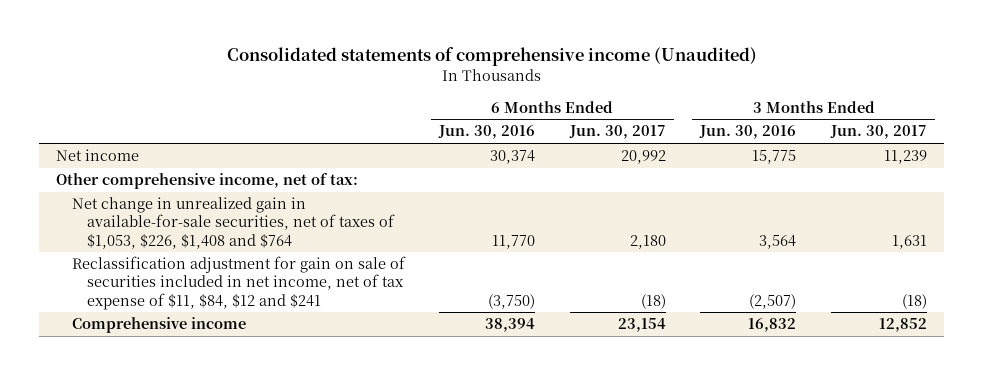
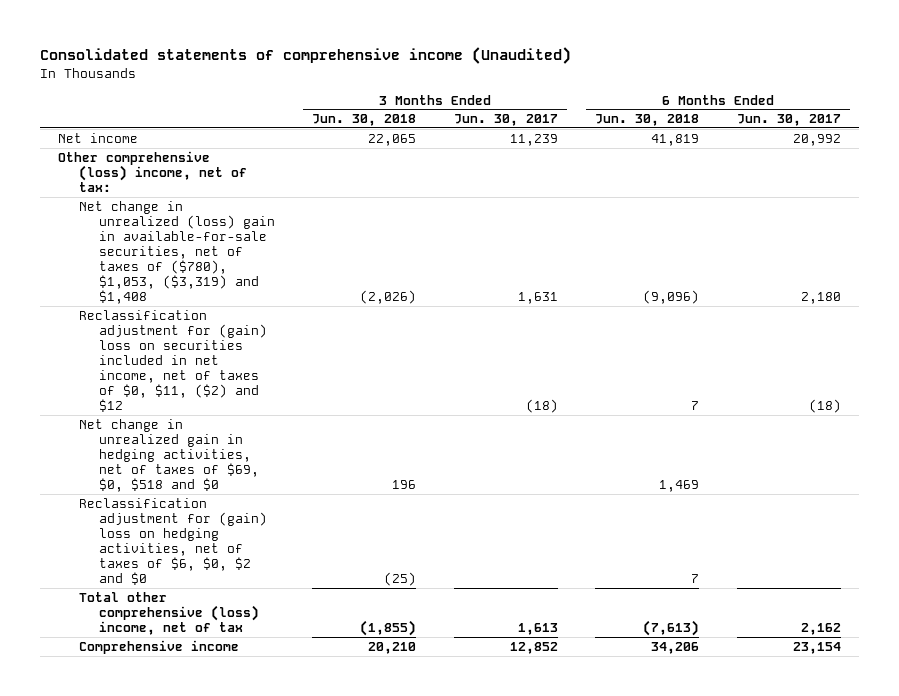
[438,125,536,140] Jun. 30, 2016 -> none
[699,125,797,140] Jun. 30, 2016 -> none
none -> [312,114,417,127] Jun. 30, 2018
none -> [595,114,700,127] Jun. 30, 2018
[56,173,359,190] Other comprehensive income, net of tax: -> [58,150,247,193] Other comprehensive (loss) income, net of tax:
[71,197,395,249] Net change in unrealized gain in available-for-sale securities, net of taxes of $1,053, $226, $1,408 and $764 -> [78,200,275,305] Net change in unrealized (loss) gain in available-for-sale securities, net of taxes of ($780), $1,053, ($3,319) and $1,408
[71,256,406,310] Reclassification adjustment for gain on sale of securities included in net income, net of tax expense of $11, $84, $12 and $241 -> [78,309,267,413] Reclassification adjustment for (gain) loss on securities included in net income, net of taxes of $0, $11, ($2) and $12
none -> [78,418,259,493] Net change in unrealized gain in hedging activities, net of taxes of $69, $0, $518 and $0
none -> [78,497,267,586] Reclassification adjustment for (gain) loss on hedging activities, net of taxes of $6, $0, $2 and $0
none -> [78,591,259,636] Total other comprehensive (loss) income, net of tax

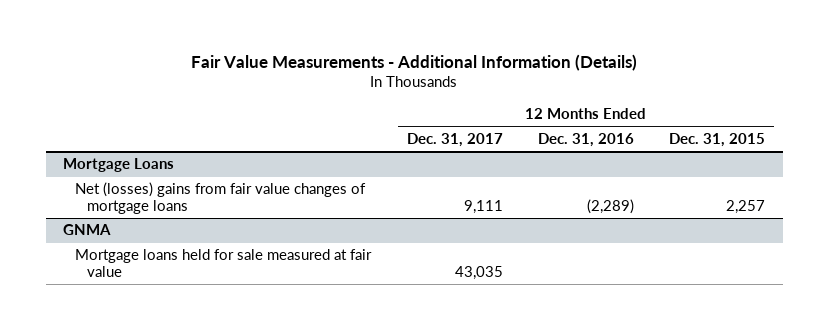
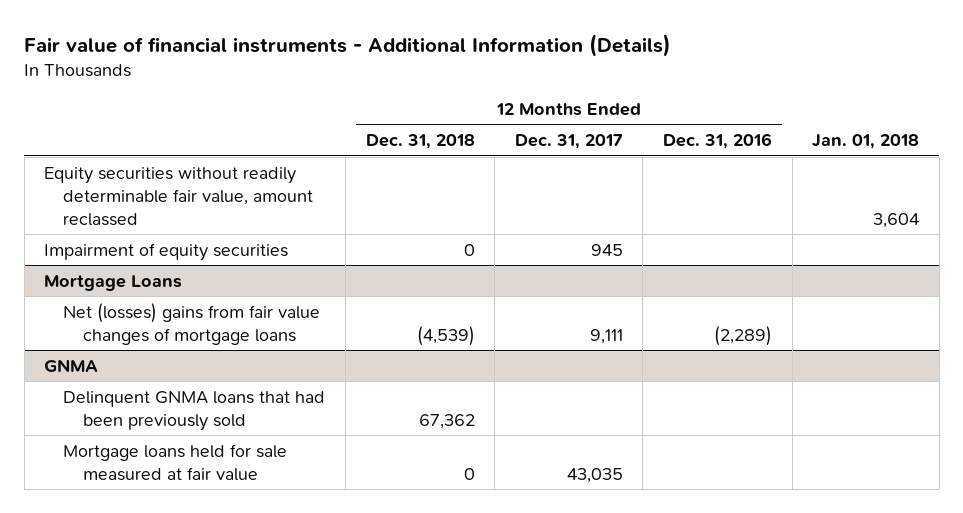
[191,54,638,72] Fair Value Measurements - Additional Information (Details) -> [24,33,672,57] Fair value of financial instruments - Additional Information (Details)
[669,132,766,147] Dec. 31, 2015 -> none
none -> [365,134,475,150] Dec. 31, 2018
none -> [812,134,920,150] Jan. 01, 2018
none -> [44,166,314,227] Equity securities without readily determinable fair value, amount reclassed
none -> [44,242,289,261] Impairment of equity securities
none -> [63,390,326,431] Delinquent GNMA loans that had been previously sold

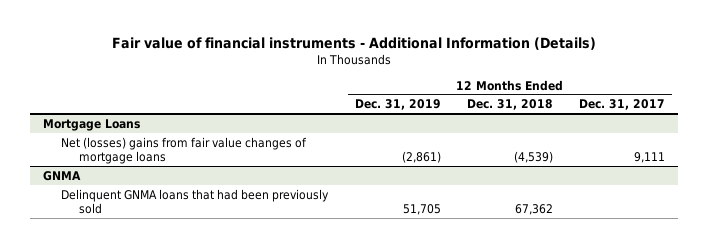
[662,133,772,150] Dec. 31, 2016 -> none
[812,134,920,150] Jan. 01, 2018 -> none
none -> [354,99,441,111] Dec. 31, 2019
[44,166,314,227] Equity securities without readily determinable fair value, amount reclassed -> none
[44,242,289,261] Impairment of equity securities -> none
[63,443,288,481] Mortgage loans held for sale measured at fair value -> none

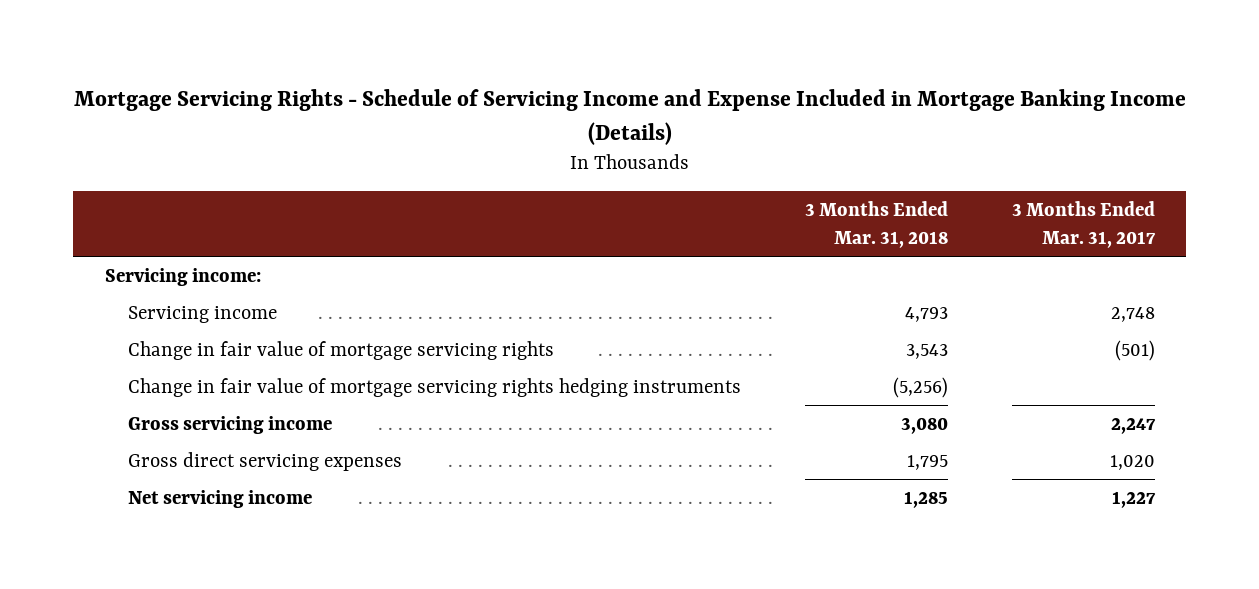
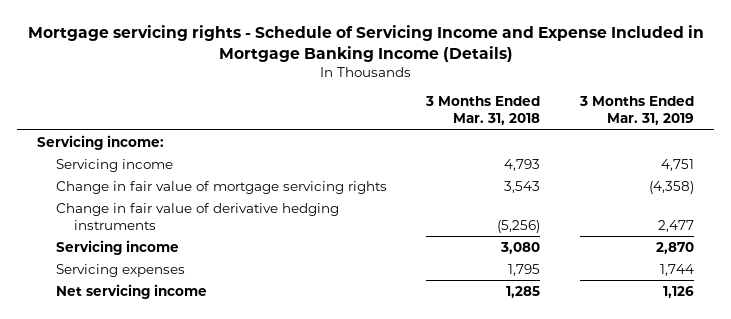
[73,89,1186,146] Mortgage Servicing Rights - Schedule of Servicing Income and Expense Included in Mortgage Banking Income (Details) -> [27,25,704,63] Mortgage servicing rights - Schedule of Servicing Income and Expense Included in Mortgage Banking Income (Details)
[1011,200,1156,248] 3 Months Ended Mar. 31, 2017 -> none
none -> [578,96,694,126] 3 Months Ended Mar. 31, 2019
[127,377,741,397] Change in fair value of mortgage servicing rights hedging instruments -> [55,202,339,230] Change in fair value of derivative hedging instruments
[127,415,332,434] Gross servicing income -> [55,239,179,255] Servicing income
[127,451,402,471] Gross direct servicing expenses -> [55,263,185,277] Servicing expenses

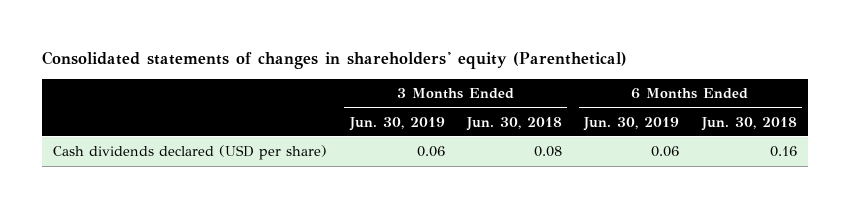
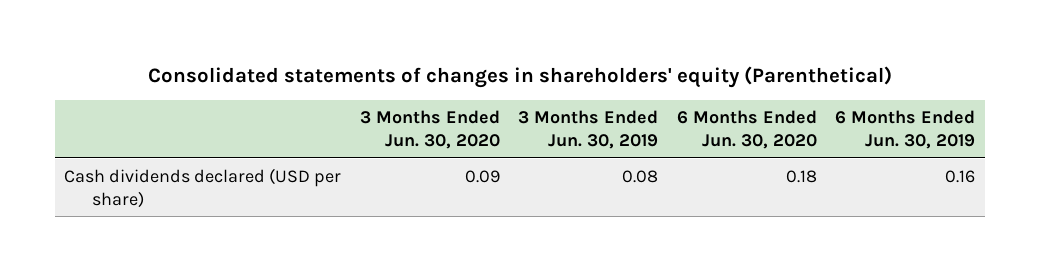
[465,116,562,131] Jun. 30, 2018 -> none
[700,116,797,131] Jun. 30, 2018 -> none
none -> [359,110,500,150] 3 Months Ended Jun. 30, 2020
none -> [676,110,817,150] 6 Months Ended Jun. 30, 2020
[416,146,445,158] 0.06 -> [622,169,659,183] 0.08
[651,146,680,158] 0.06 -> [945,169,976,183] 0.16

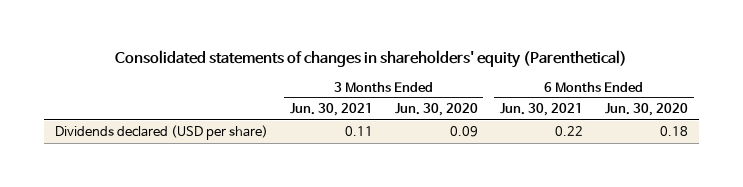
[518,110,659,150] 3 Months Ended Jun. 30, 2019 -> none
[835,110,976,150] 6 Months Ended Jun. 30, 2019 -> none
none -> [289,103,373,117] Jun. 30, 2021
none -> [499,103,583,117] Jun. 30, 2021
[64,167,342,208] Cash dividends declared (USD per share) -> [54,125,268,141] Dividends declared (USD per share)

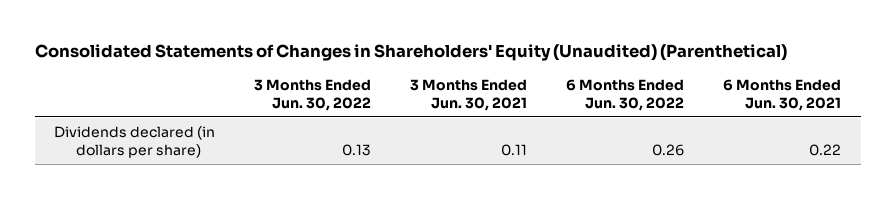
[115,50,628,69] Consolidated statements of changes in shareholders' equity (Parenthetical) -> [34,43,787,61] Consolidated Statements of Changes in Shareholders' Equity (Unaudited) (Parenthetical)
[394,103,478,117] Jun. 30, 2020 -> none
[605,103,689,117] Jun. 30, 2020 -> none
none -> [254,79,372,111] 3 Months Ended Jun. 30, 2022
none -> [566,79,685,111] 6 Months Ended Jun. 30, 2022
[54,125,268,141] Dividends declared (USD per share) -> [54,126,216,159] Dividends declared (in dollars per share)

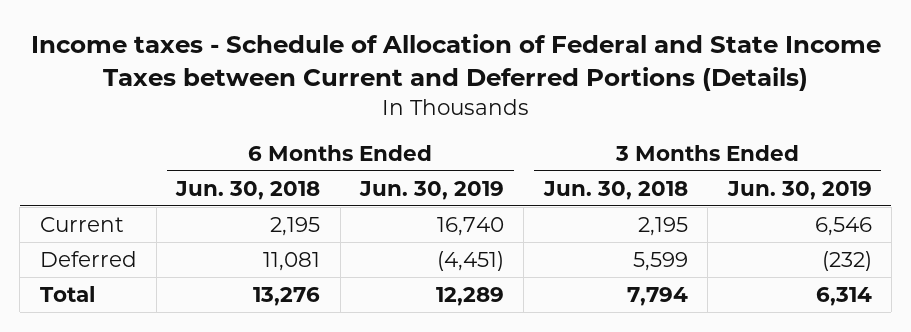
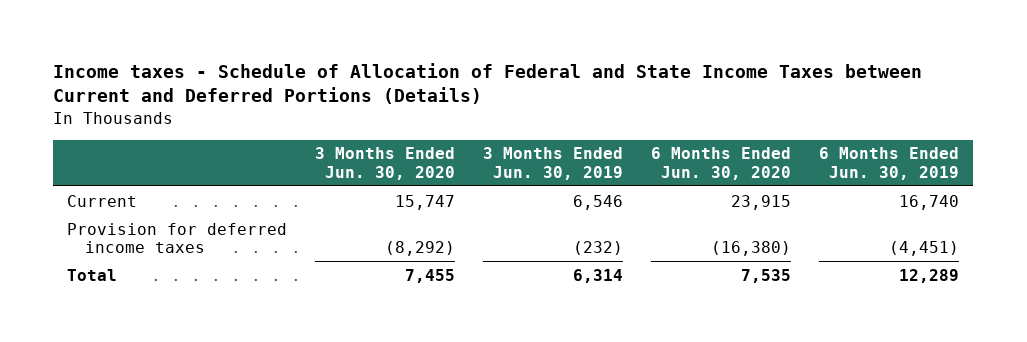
[175,180,321,200] Jun. 30, 2018 -> none
[542,180,688,200] Jun. 30, 2018 -> none
none -> [315,147,456,180] 3 Months Ended Jun. 30, 2020
none -> [651,147,792,180] 6 Months Ended Jun. 30, 2020
[39,250,137,267] Deferred -> [67,222,288,253] Provision for deferred income taxes

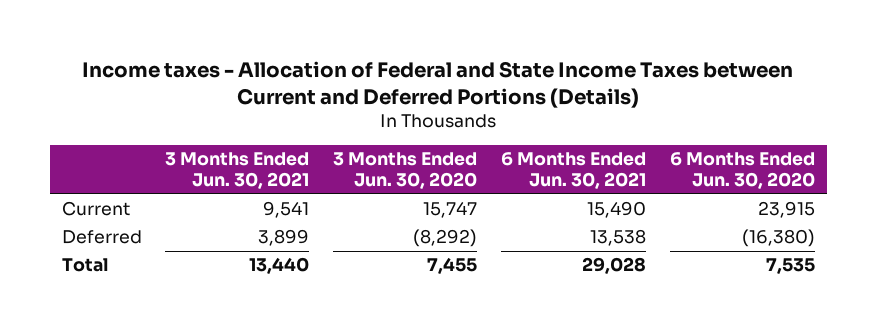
[53,62,923,105] Income taxes - Schedule of Allocation of Federal and State Income Taxes between Current and Deferred Portions (Details) -> [82,60,794,108] Income taxes - Allocation of Federal and State Income Taxes between Current and Deferred Portions (Details)
[483,147,624,180] 3 Months Ended Jun. 30, 2019 -> none
[819,147,960,180] 6 Months Ended Jun. 30, 2019 -> none
none -> [165,151,310,190] 3 Months Ended Jun. 30, 2021
none -> [500,151,646,190] 6 Months Ended Jun. 30, 2021
[67,222,288,253] Provision for deferred income taxes -> [61,230,142,245] Deferred

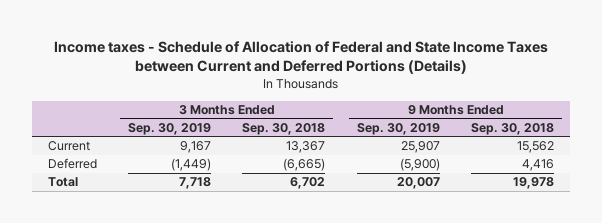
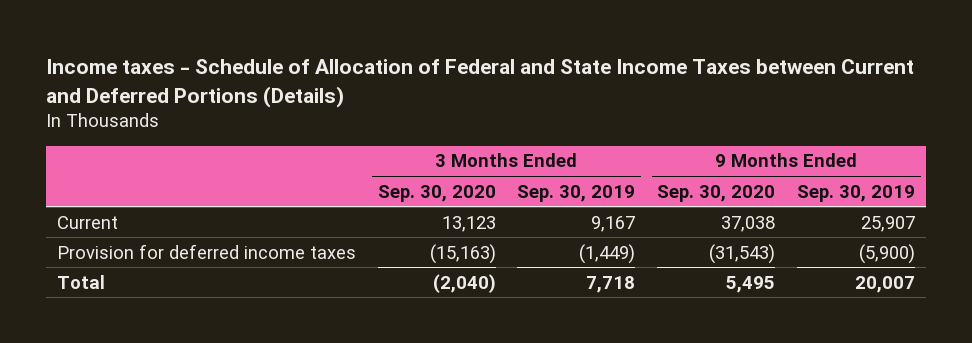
[242,122,326,135] Sep. 30, 2018 -> none
[471,122,555,135] Sep. 30, 2018 -> none
none -> [377,184,496,202] Sep. 30, 2020
none -> [657,184,776,202] Sep. 30, 2020
[47,158,97,170] Deferred -> [56,243,356,259] Provision for deferred income taxes

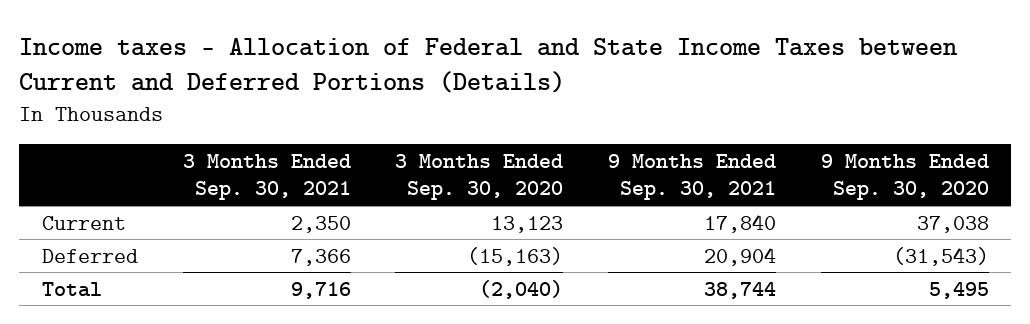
[45,59,914,108] Income taxes - Schedule of Allocation of Federal and State Income Taxes between Current and Deferred Portions (Details) -> [19,37,959,94] Income taxes - Allocation of Federal and State Income Taxes between Current and Deferred Portions (Details)
[517,184,636,202] Sep. 30, 2019 -> none
[797,184,916,202] Sep. 30, 2019 -> none
none -> [182,153,351,201] 3 Months Ended Sep. 30, 2021
none -> [607,153,776,201] 9 Months Ended Sep. 30, 2021
[56,243,356,259] Provision for deferred income taxes -> [41,248,138,263] Deferred

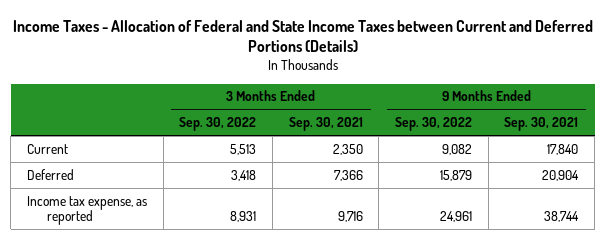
[19,37,959,94] Income taxes - Allocation of Federal and State Income Taxes between Current and Deferred Portions (Details) -> [12,19,593,53] Income Taxes - Allocation of Federal and State Income Taxes between Current and Deferred Portions (Details)
[395,153,564,201] 3 Months Ended Sep. 30, 2020 -> none
[820,153,989,201] 9 Months Ended Sep. 30, 2020 -> none
none -> [179,117,257,132] Sep. 30, 2022
none -> [395,117,473,132] Sep. 30, 2022
[41,281,102,297] Total -> [27,195,148,226] Income tax expense, as reported

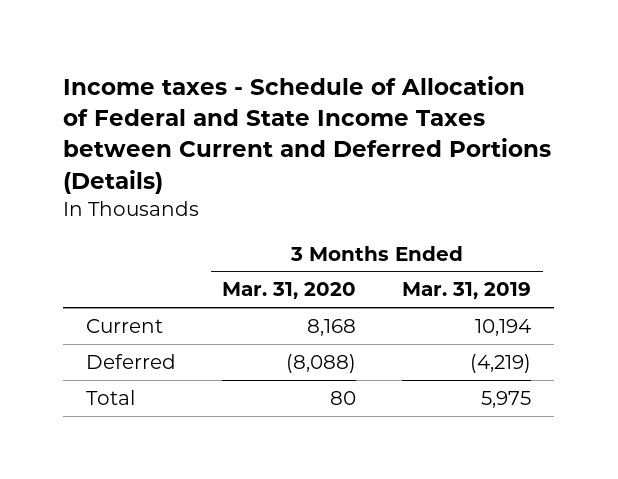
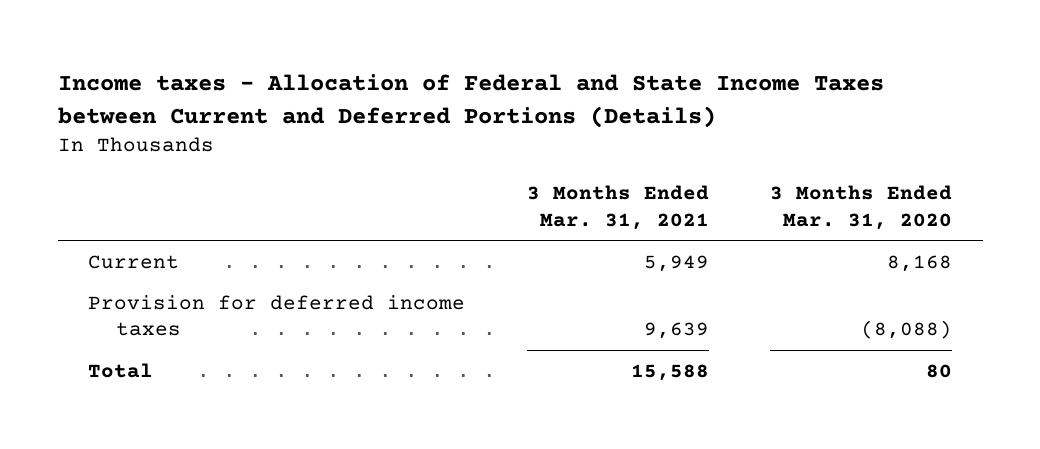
[63,75,552,194] Income taxes - Schedule of Allocation of Federal and State Income Taxes between Current and Deferred Portions (Details) -> [57,74,884,129] Income taxes - Allocation of Federal and State Income Taxes between Current and Deferred Portions (Details)
[402,282,532,300] Mar. 31, 2019 -> none
none -> [526,185,709,230] 3 Months Ended Mar. 31, 2021
[86,353,177,369] Deferred -> [88,294,466,337] Provision for deferred income taxes

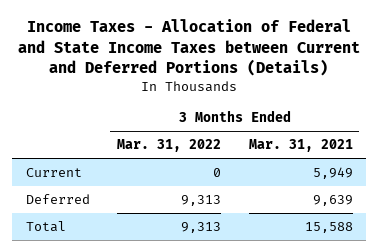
[57,74,884,129] Income taxes - Allocation of Federal and State Income Taxes between Current and Deferred Portions (Details) -> [18,19,361,77] Income Taxes - Allocation of Federal and State Income Taxes between Current and Deferred Portions (Details)
[770,185,953,230] 3 Months Ended Mar. 31, 2020 -> none
none -> [117,139,222,153] Mar. 31, 2022
[88,294,466,337] Provision for deferred income taxes -> [25,194,90,205] Deferred

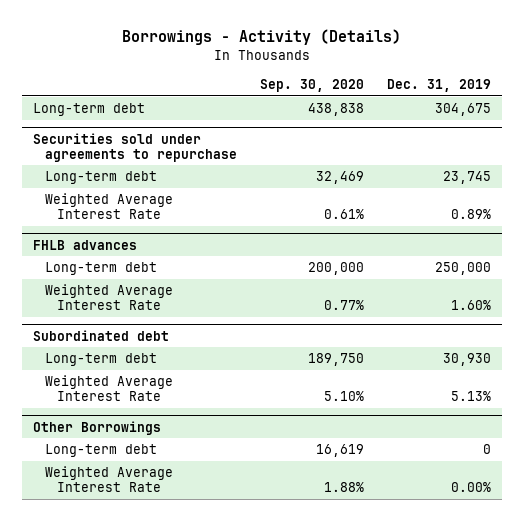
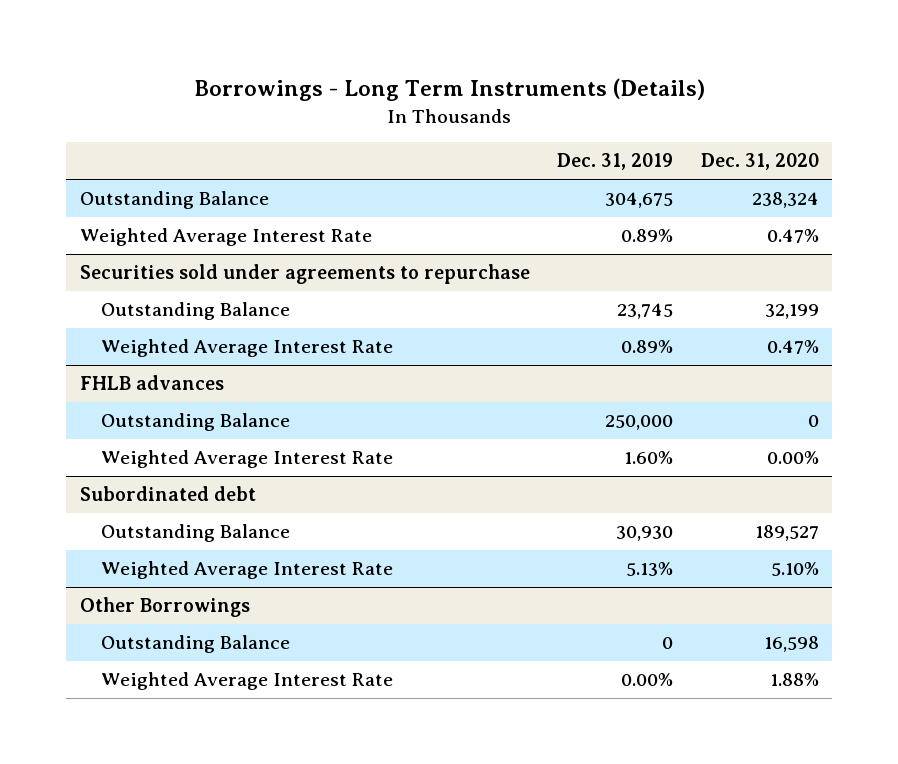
[121,29,401,46] Borrowings - Activity (Details) -> [194,78,706,102] Borrowings - Long Term Instruments (Details)
[259,79,364,93] Sep. 30, 2020 -> none
none -> [700,153,819,171] Dec. 31, 2020
[33,103,146,117] Long-term debt -> [79,191,269,210] Outstanding Balance
none -> [79,228,372,247] Weighted Average Interest Rate
[45,171,158,185] Long-term debt -> [100,302,290,321] Outstanding Balance
[45,262,158,276] Long-term debt -> [100,413,290,432] Outstanding Balance
[45,353,158,367] Long-term debt -> [100,524,290,543] Outstanding Balance
[45,444,158,458] Long-term debt -> [100,635,290,654] Outstanding Balance

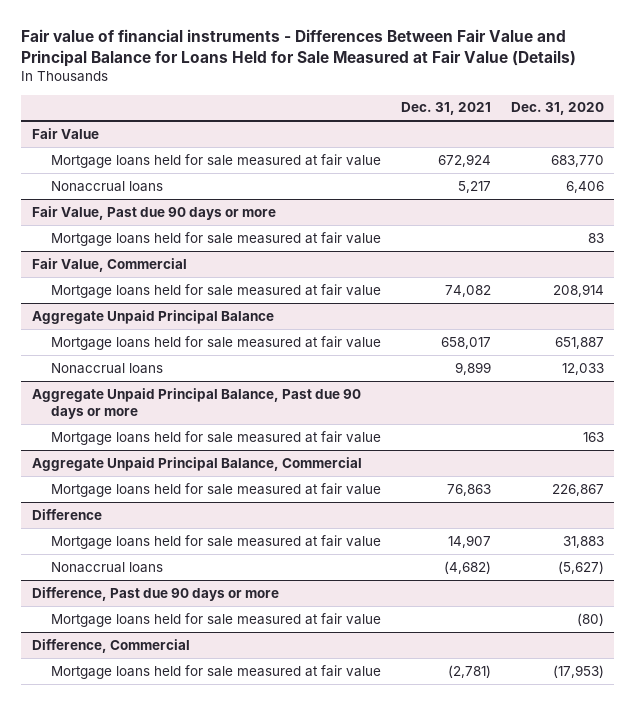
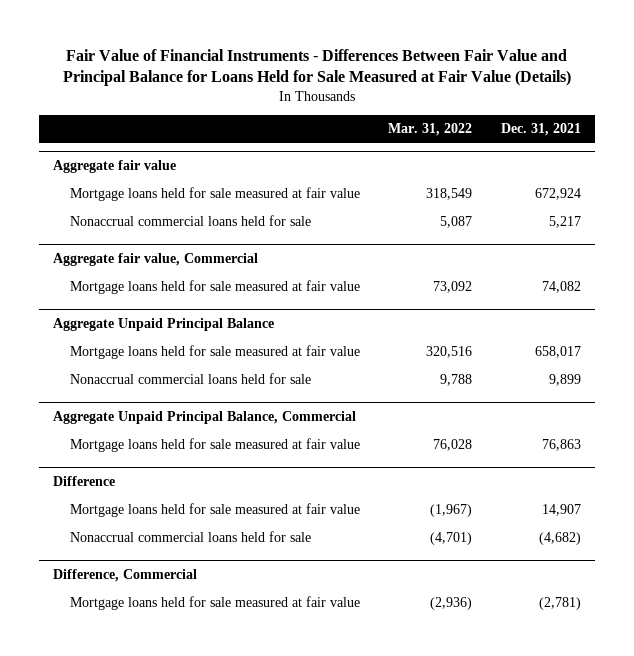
[21,29,577,68] Fair value of financial instruments - Differences Between Fair Value and Principal Balance for Loans Held for Sale Measured at Fair Value (Details) -> [63,48,572,87] Fair Value of Financial Instruments - Differences Between Fair Value and Principal Balance for Loans Held for Sale Measured at Fair Value (Details)
[511,102,605,116] Dec. 31, 2020 -> none
none -> [388,122,473,136] Mar. 31, 2022
[31,127,99,139] Fair Value -> [53,160,177,174] Aggregate fair value
[31,205,276,220] Fair Value, Past due 90 days or more -> none
[50,231,381,246] Mortgage loans held for sale measured at fair value -> none
[50,180,163,192] Nonaccrual loans -> [69,215,311,227] Nonaccrual commercial loans held for sale
[31,257,187,272] Fair Value, Commercial -> [53,253,259,267] Aggregate fair value, Commercial
[31,387,361,419] Aggregate Unpaid Principal Balance, Past due 90 days or more -> none
[50,430,381,445] Mortgage loans held for sale measured at fair value -> none
[50,362,163,374] Nonaccrual loans -> [69,373,311,385] Nonaccrual commercial loans held for sale
[31,586,279,601] Difference, Past due 90 days or more -> none
[50,612,381,627] Mortgage loans held for sale measured at fair value -> none
[50,561,163,573] Nonaccrual loans -> [69,531,311,543] Nonaccrual commercial loans held for sale

